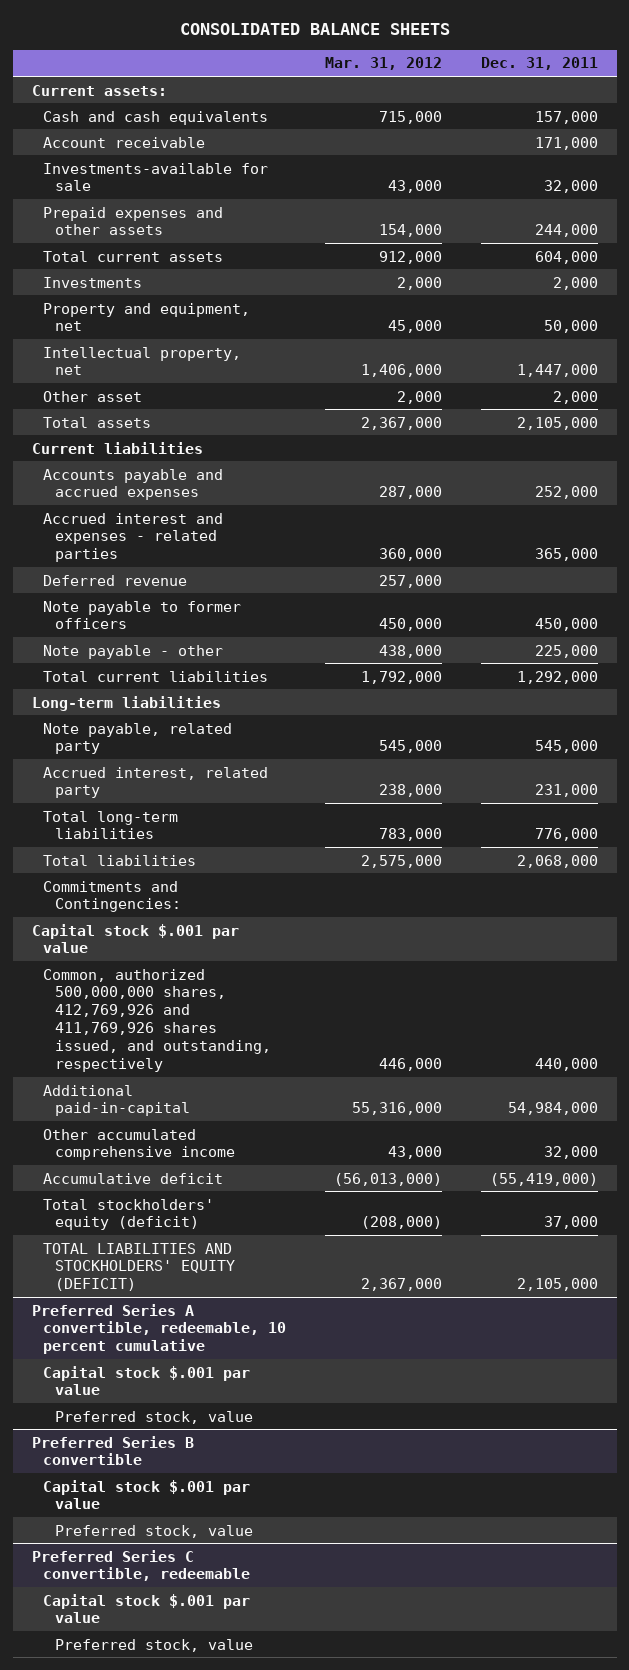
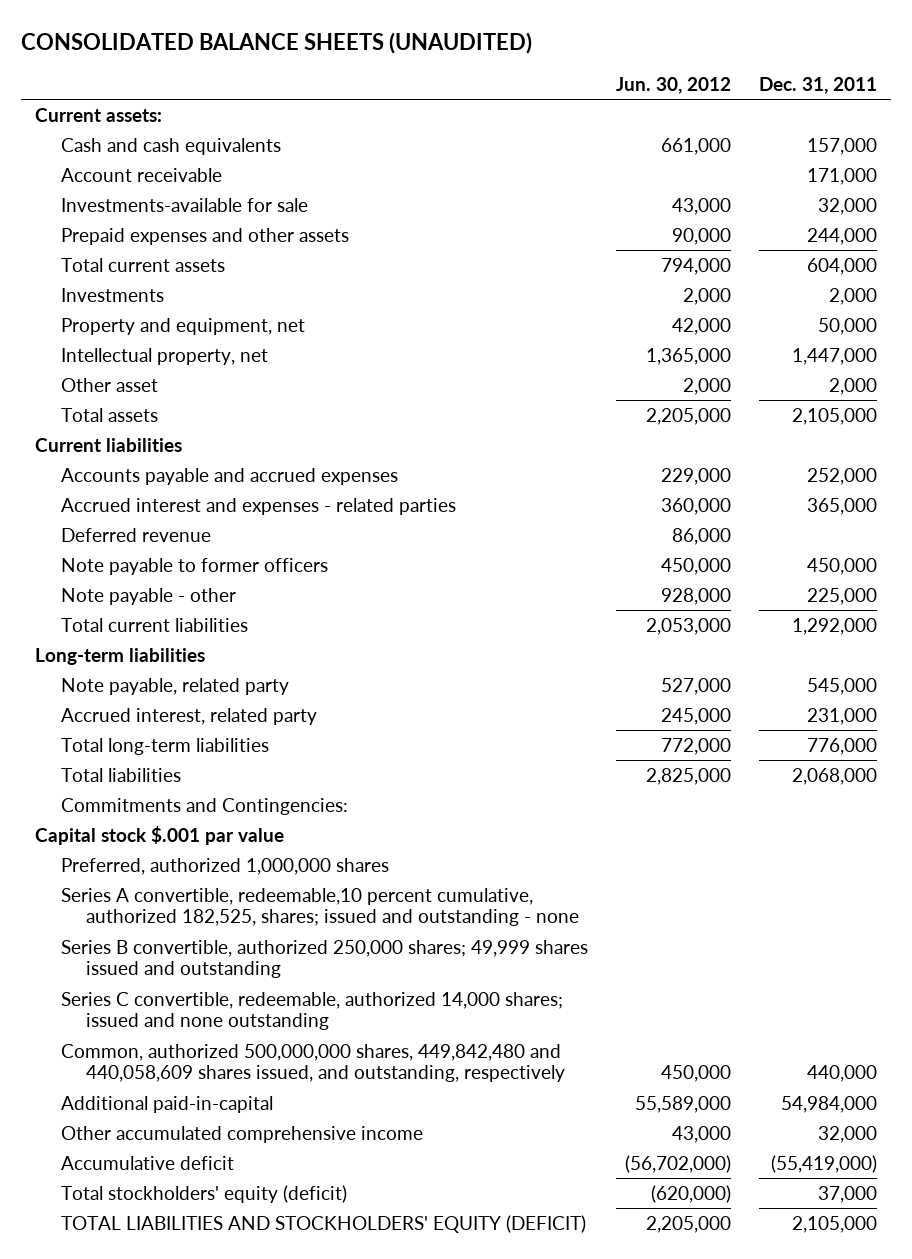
[179,23,450,36] CONSOLIDATED BALANCE SHEETS -> [21,32,533,55] CONSOLIDATED BALANCE SHEETS (UNAUDITED)
[324,57,442,71] Mar. 31, 2012 -> none
none -> [615,76,731,94] Jun. 30, 2012
none -> [60,857,389,875] Preferred, authorized 1,000,000 shares
none -> [60,887,579,927] Series A convertible, redeemable,10 percent cumulative, authorized 182,525, shares; issued and outstanding - none
none -> [60,939,588,979] Series B convertible, authorized 250,000 shares; 49,999 shares issued and outstanding
none -> [60,991,563,1031] Series C convertible, redeemable, authorized 14,000 shares; issued and none outstanding
[43,968,272,1072] Common, authorized 500,000,000 shares, 412,769,926 and 411,769,926 shares issued, and outstanding, respectively -> [60,1043,565,1083] Common, authorized 500,000,000 shares, 449,842,480 and 440,058,609 shares issued, and outstanding, respectively
[31,1303,287,1355] Preferred Series A convertible, redeemable, 10 percent cumulative -> none
[43,1365,251,1396] Capital stock $.001 par value -> none
[55,1410,254,1424] Preferred stock, value -> none
[31,1435,194,1466] Preferred Series B convertible -> none
[43,1479,251,1510] Capital stock $.001 par value -> none
[55,1524,254,1538] Preferred stock, value -> none
[31,1549,251,1582] Preferred Series C convertible, redeemable -> none
[43,1593,251,1624] Capital stock $.001 par value -> none
[55,1638,254,1652] Preferred stock, value -> none

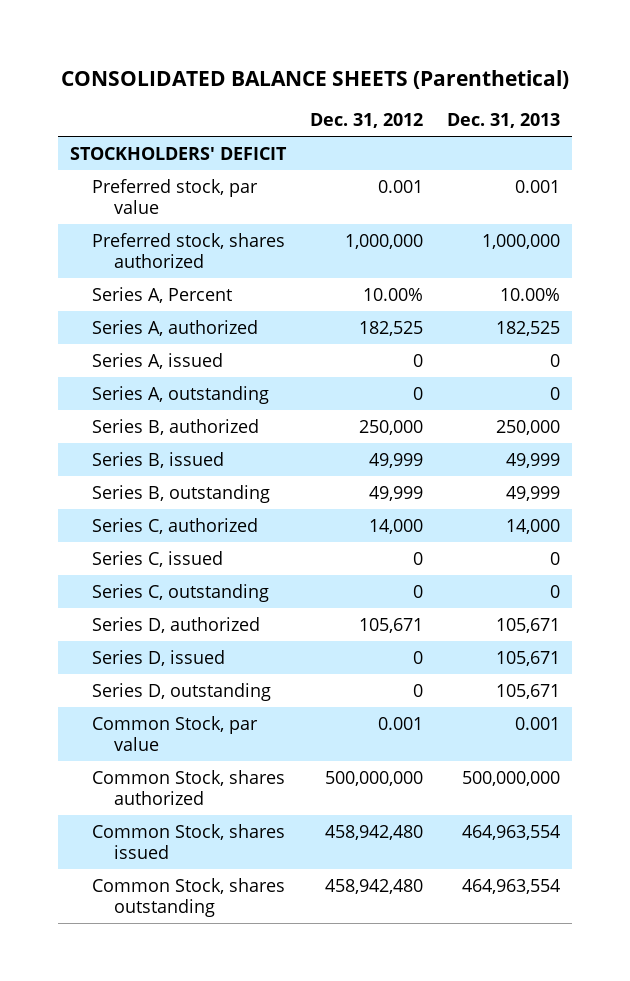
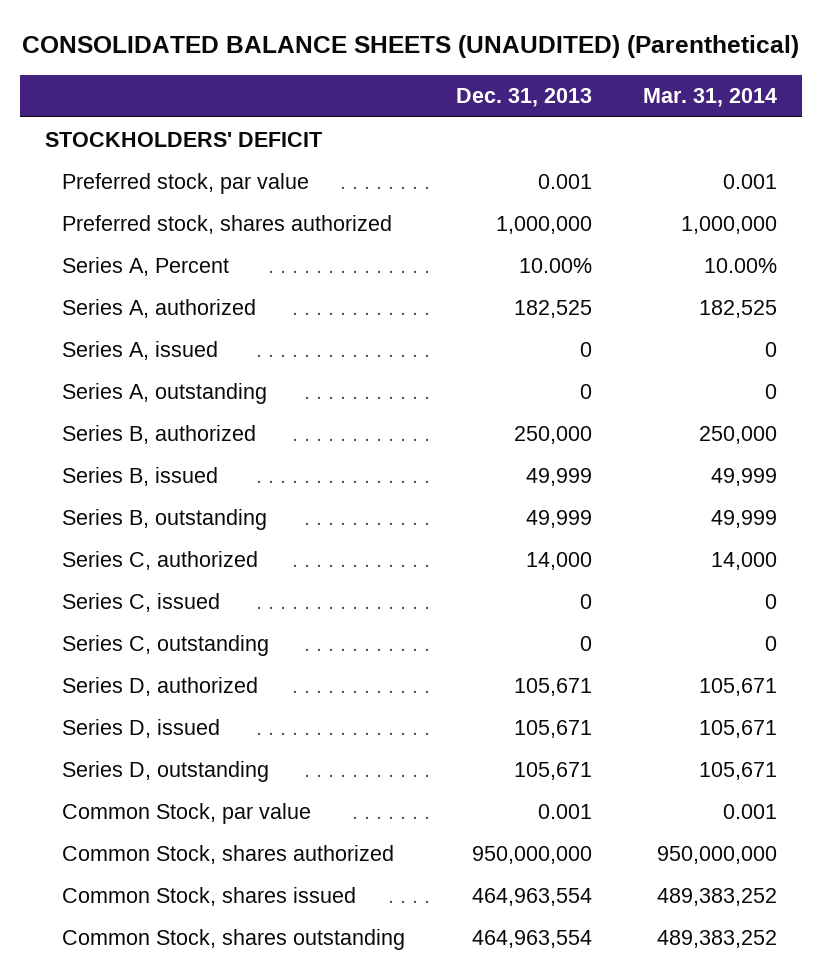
[60,69,569,89] CONSOLIDATED BALANCE SHEETS (Parenthetical) -> [21,35,799,59] CONSOLIDATED BALANCE SHEETS (UNAUDITED) (Parenthetical)
[309,113,423,129] Dec. 31, 2012 -> none
none -> [642,88,777,108] Mar. 31, 2014
[461,770,560,786] 500,000,000 -> [471,845,592,864] 950,000,000

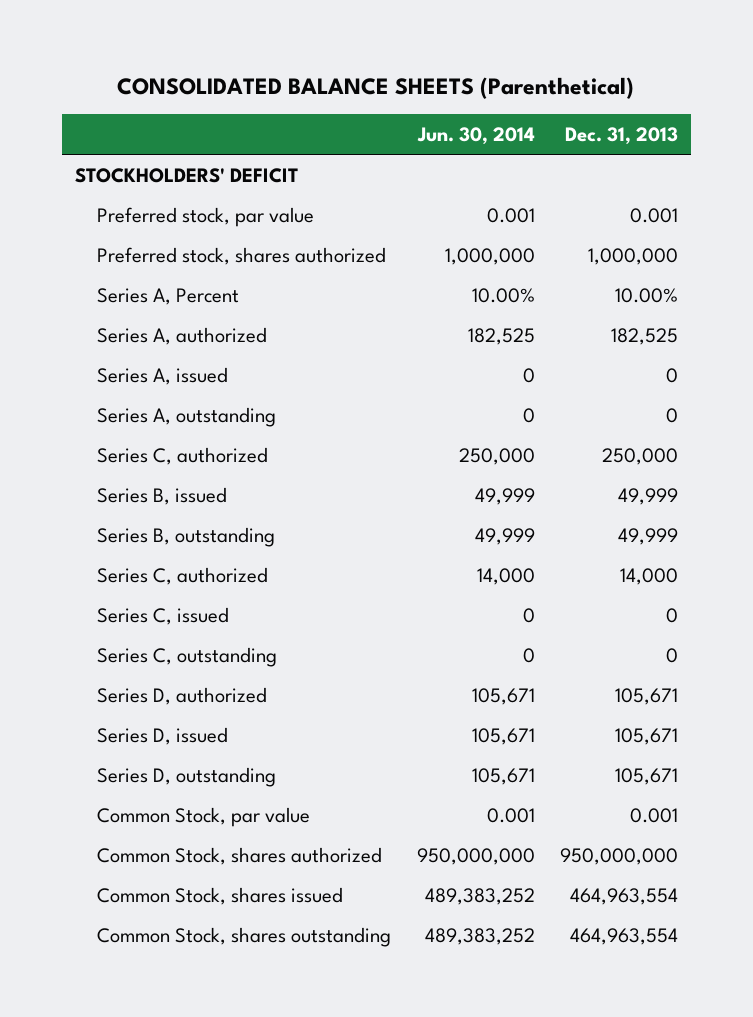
[21,35,799,59] CONSOLIDATED BALANCE SHEETS (UNAUDITED) (Parenthetical) -> [117,76,635,99] CONSOLIDATED BALANCE SHEETS (Parenthetical)
[642,88,777,108] Mar. 31, 2014 -> none
none -> [416,127,535,146] Jun. 30, 2014
[61,424,256,444] Series B, authorized -> [96,446,268,465] Series C, authorized

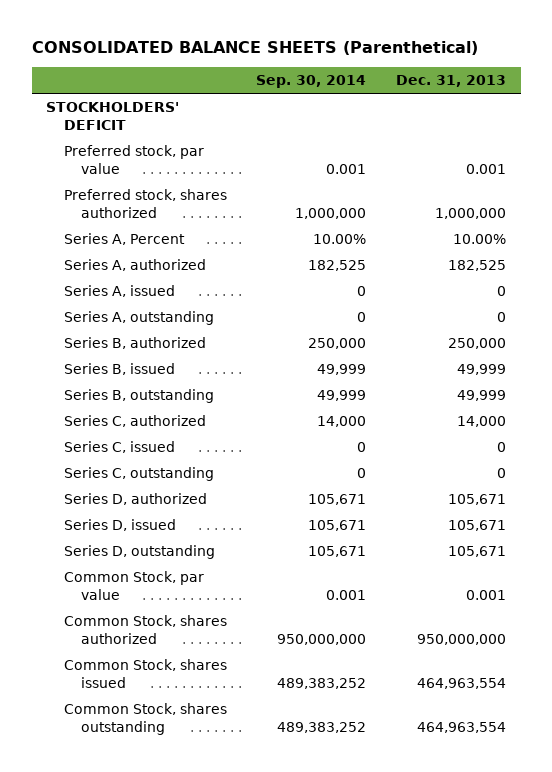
[416,127,535,146] Jun. 30, 2014 -> none
none -> [256,75,367,89] Sep. 30, 2014
[96,446,268,465] Series C, authorized -> [63,337,206,350] Series B, authorized

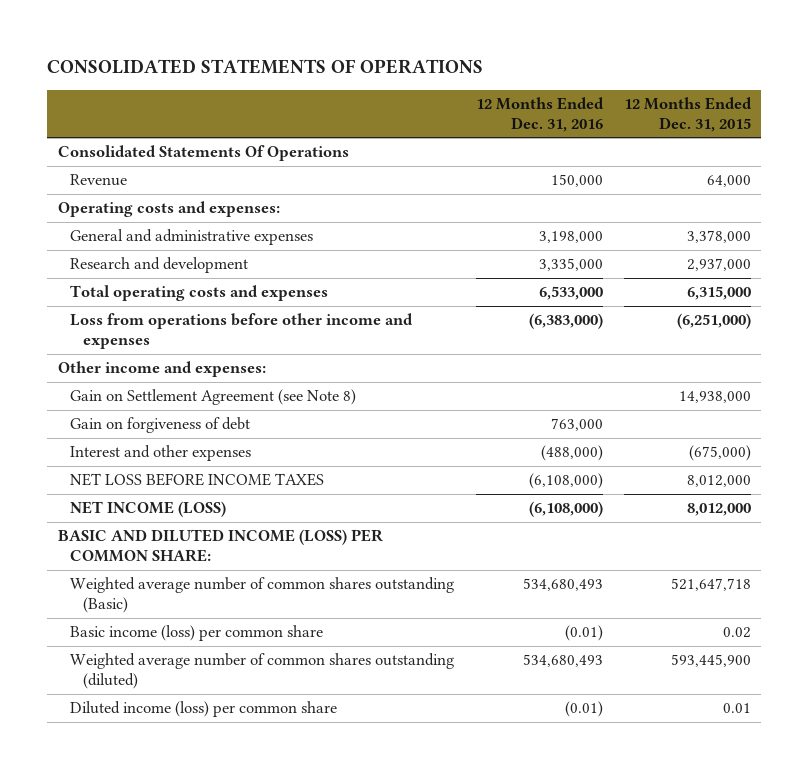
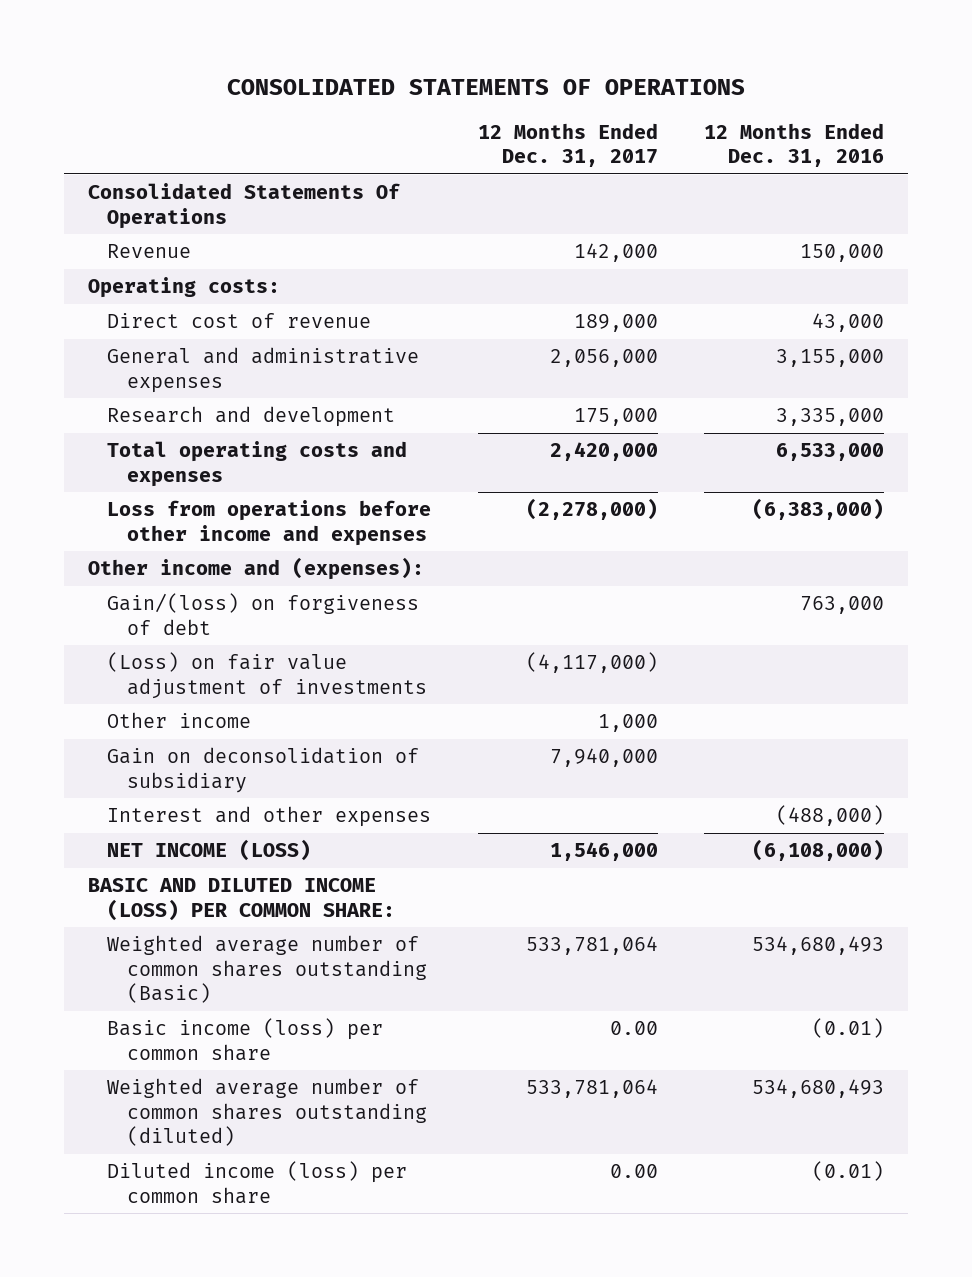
[623,96,752,132] 12 Months Ended Dec. 31, 2015 -> none
none -> [477,122,658,168] 12 Months Ended Dec. 31, 2017
[57,201,280,218] Operating costs and expenses: -> [87,277,280,299] Operating costs:
none -> [107,313,372,329] Direct cost of revenue
[538,231,603,244] 3,198,000 -> [776,349,885,368] 3,155,000
[70,389,357,406] Gain on Settlement Agreement (see Note 8) -> none
[57,361,266,378] Other income and expenses: -> [87,557,424,581] Other income and (expenses):
[70,417,251,434] Gain on forgiveness of debt -> [107,593,420,635] Gain/(loss) on forgiveness of debt
none -> [107,652,428,699] (Loss) on fair value adjustment of investments
none -> [107,712,252,729] Other income
none -> [107,747,420,793] Gain on deconsolidation of subsidiary
[70,473,325,487] NET LOSS BEFORE INCOME TAXES -> none

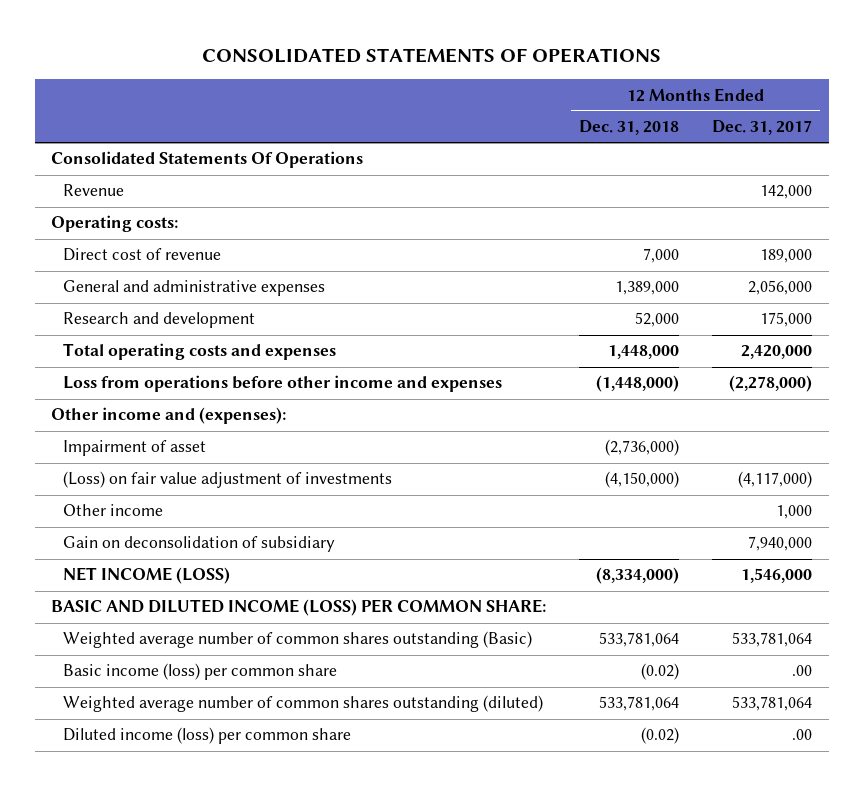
[704,122,885,168] 12 Months Ended Dec. 31, 2016 -> none
none -> [579,120,680,136] Dec. 31, 2018
[107,593,420,635] Gain/(loss) on forgiveness of debt -> none
none -> [63,440,207,457] Impairment of asset
[107,806,432,828] Interest and other expenses -> none
[609,1021,658,1036] 0.00 -> [792,665,813,677] .00
[609,1164,658,1179] 0.00 -> [792,729,813,741] .00

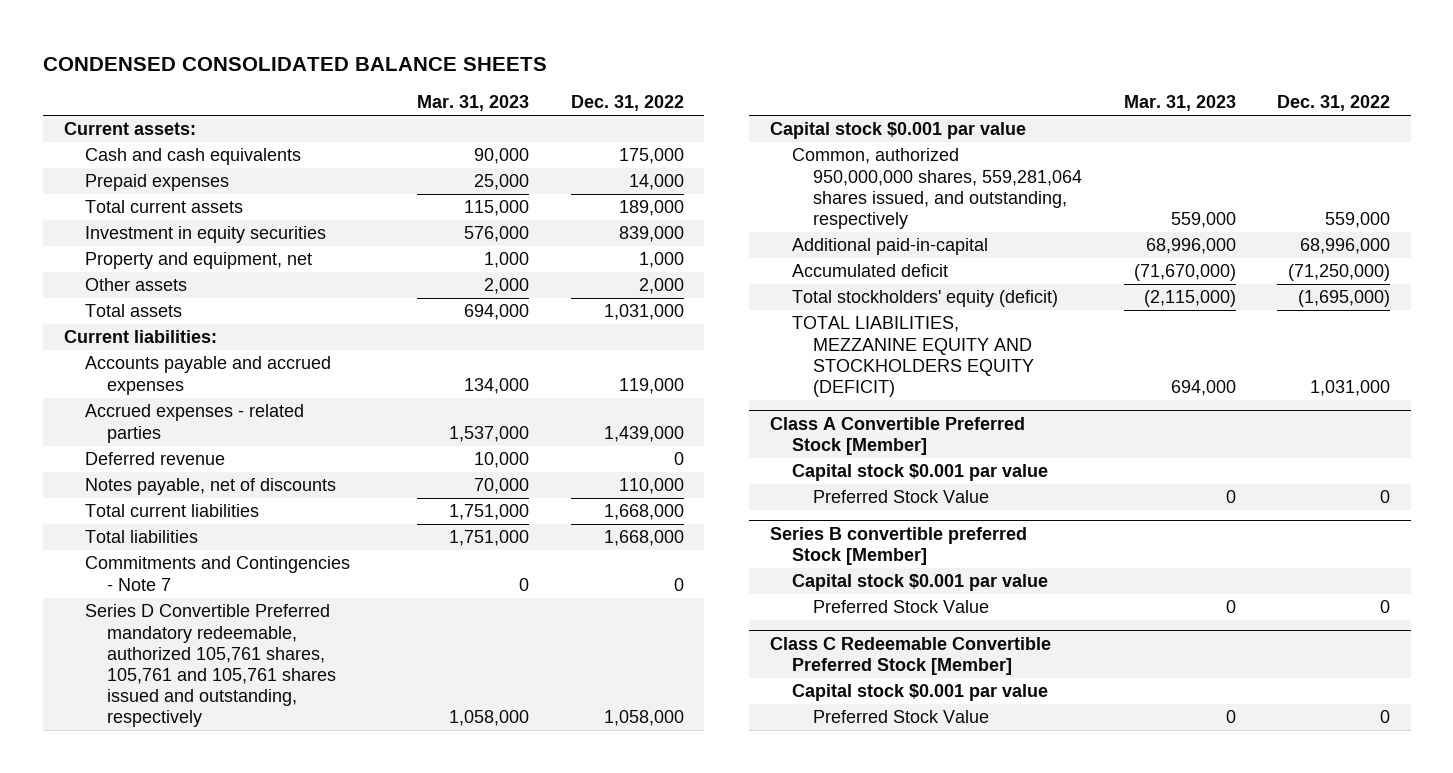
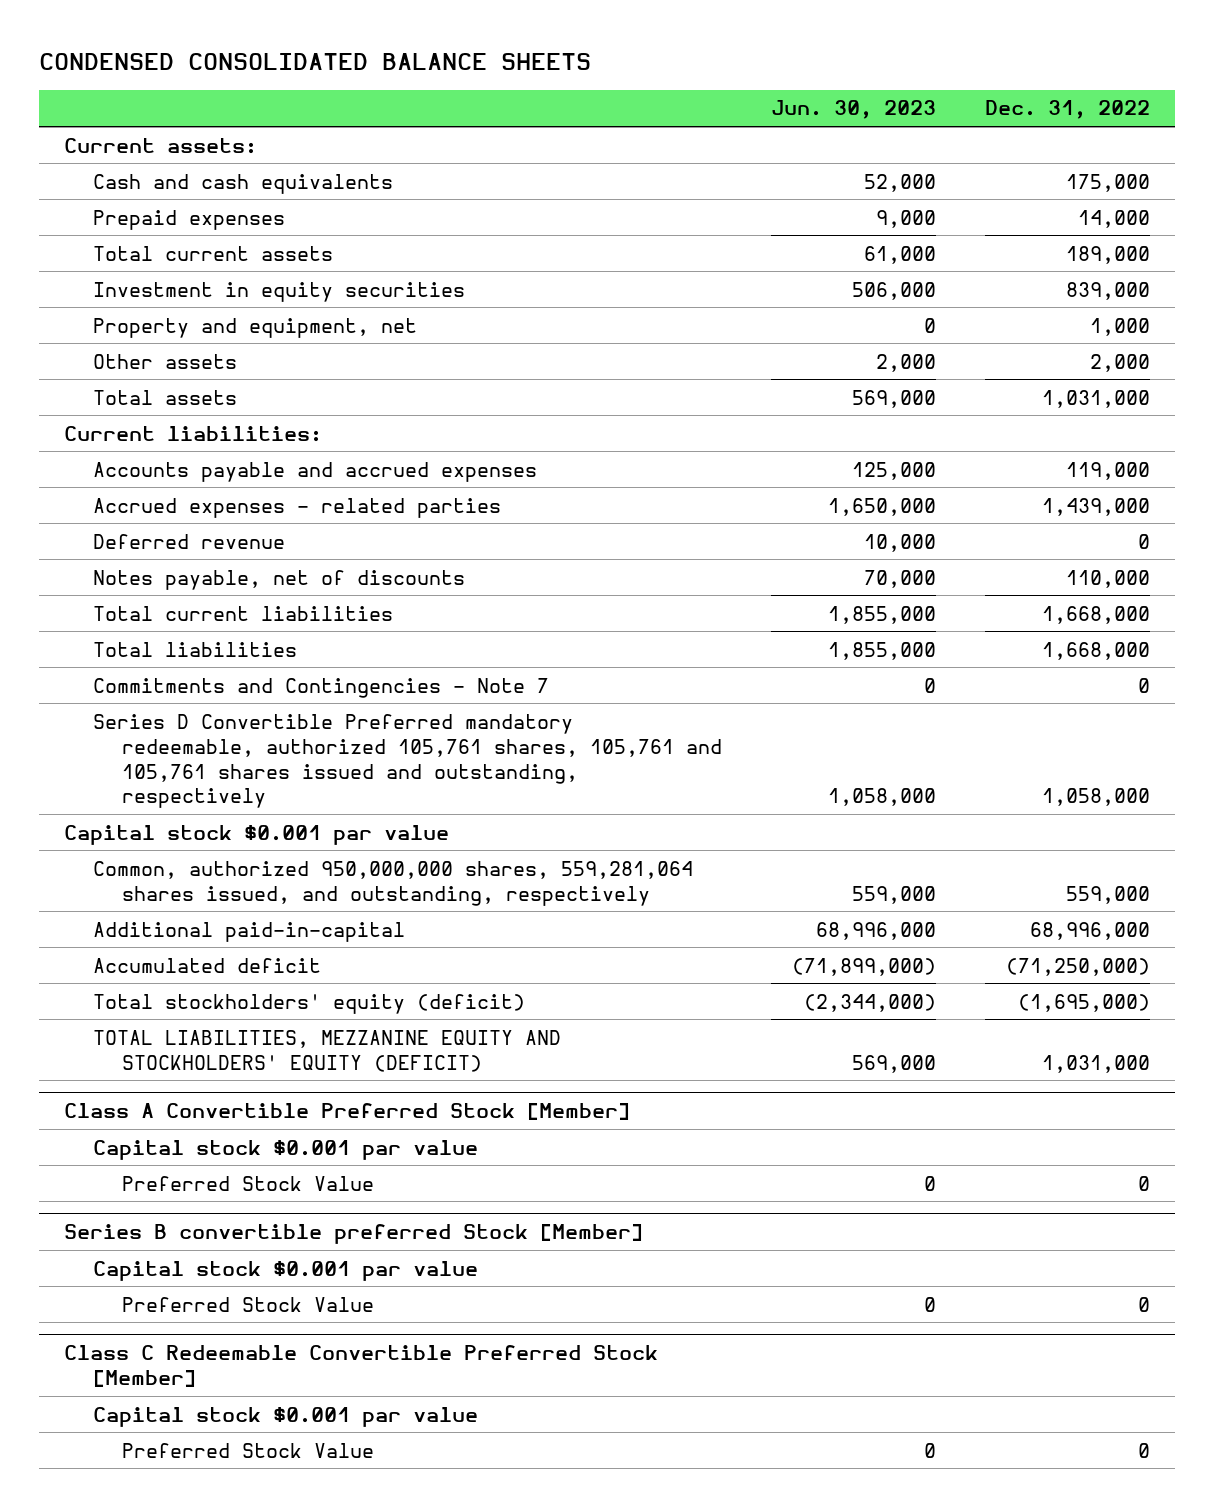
[417,95,530,112] Mar. 31, 2023 -> none
none -> [771,100,937,120] Jun. 30, 2023
[791,316,1035,397] TOTAL LIABILITIES, MEZZANINE EQUITY AND STOCKHOLDERS EQUITY (DEFICIT) -> [92,1029,561,1072] TOTAL LIABILITIES, MEZZANINE EQUITY AND STOCKHOLDERS' EQUITY (DEFICIT)

